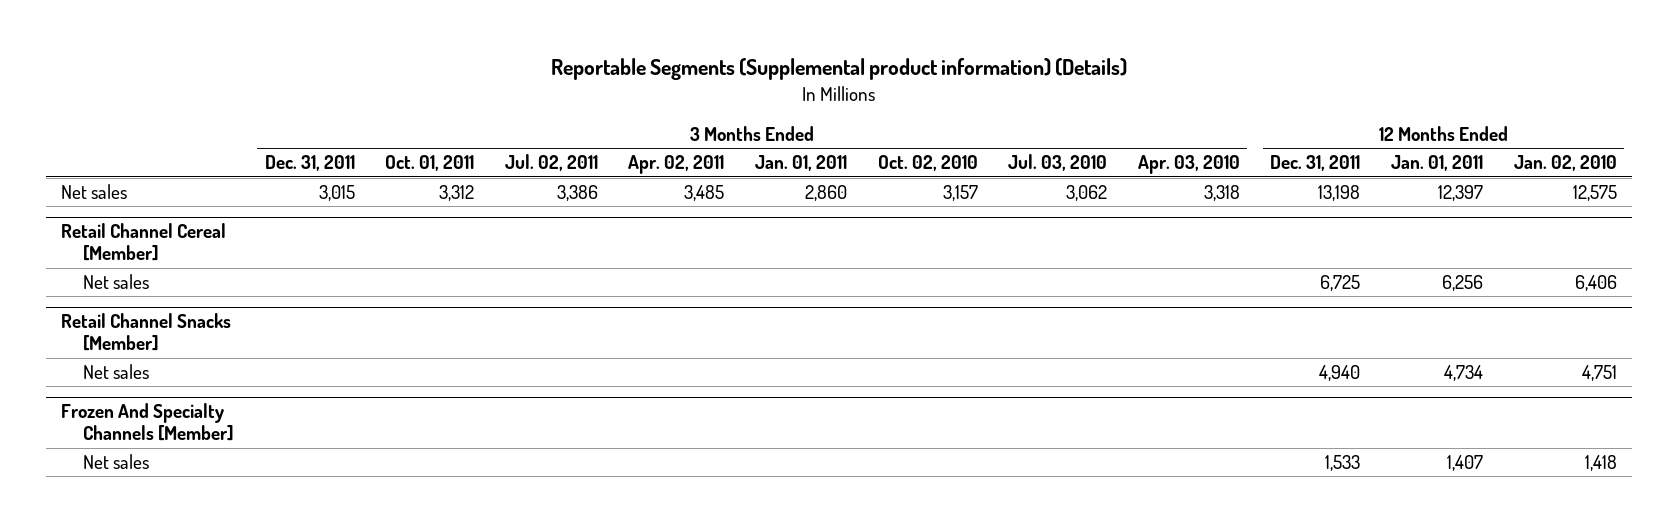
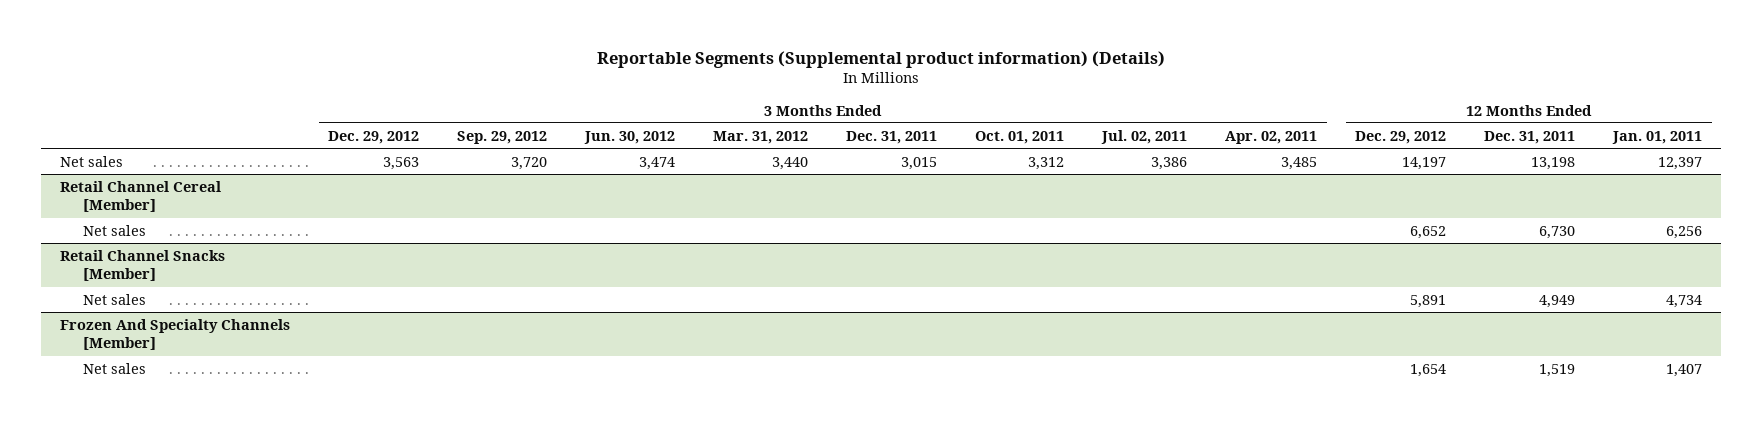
[755,155,848,172] Jan. 01, 2011 -> none
[877,155,978,172] Oct. 02, 2010 -> none
[1008,154,1108,172] Jul. 03, 2010 -> none
[1137,155,1240,175] Apr. 03, 2010 -> none
[1513,155,1617,172] Jan. 02, 2010 -> none
none -> [328,130,420,144] Dec. 29, 2012
none -> [457,130,548,144] Sep. 29, 2012
none -> [584,130,676,144] Jun. 30, 2012
none -> [713,130,809,144] Mar. 31, 2012
none -> [1355,130,1447,144] Dec. 29, 2012
[1320,275,1361,292] 6,725 -> [1539,225,1576,239] 6,730
[1319,365,1361,382] 4,940 -> [1539,294,1576,308] 4,949
[1325,455,1361,472] 1,533 -> [1539,363,1576,377] 1,519

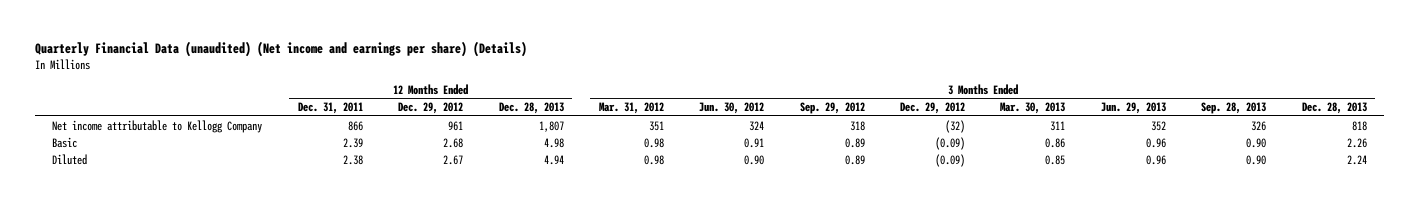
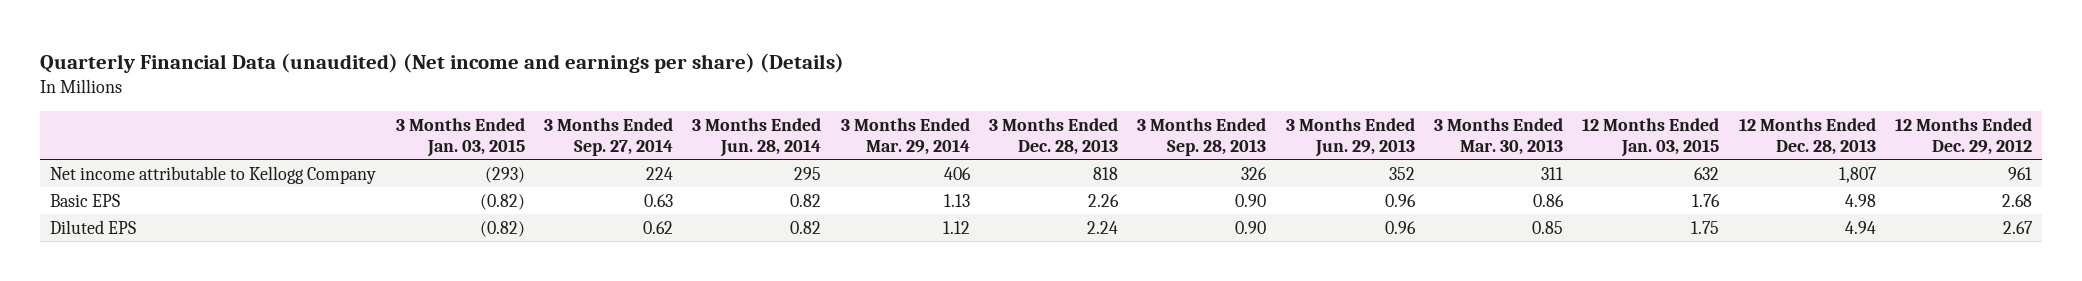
[297,102,363,115] Dec. 31, 2011 -> none
[598,102,664,115] Mar. 31, 2012 -> none
[699,102,765,115] Jun. 30, 2012 -> none
[799,102,865,115] Sep. 29, 2012 -> none
[900,102,966,115] Dec. 29, 2012 -> none
none -> [395,117,525,157] 3 Months Ended Jan. 03, 2015
none -> [543,117,673,156] 3 Months Ended Sep. 27, 2014
none -> [692,117,822,157] 3 Months Ended Jun. 28, 2014
none -> [840,117,970,155] 3 Months Ended Mar. 29, 2014
none -> [1582,117,1720,157] 12 Months Ended Jan. 03, 2015
[52,136,78,148] Basic -> [50,193,121,207] Basic EPS
[52,153,88,165] Diluted -> [50,219,137,234] Diluted EPS

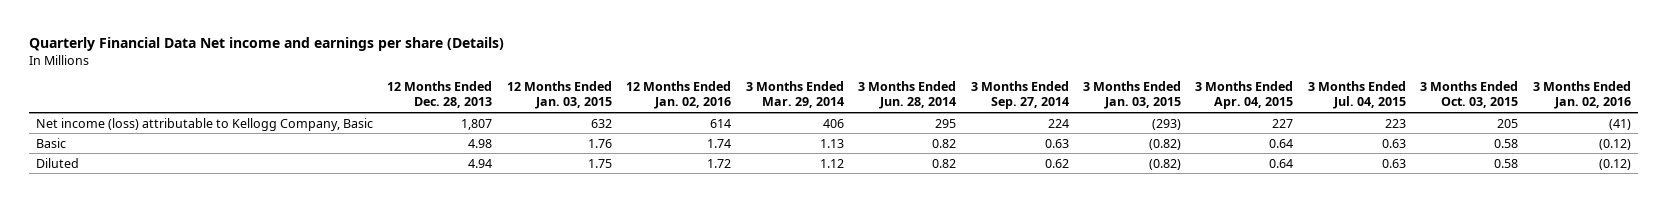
[40,52,845,73] Quarterly Financial Data (unaudited) (Net income and earnings per share) (Details) -> [28,36,504,51] Quarterly Financial Data Net income and earnings per share (Details)
[988,117,1118,155] 3 Months Ended Dec. 28, 2013 -> none
[1137,117,1267,156] 3 Months Ended Sep. 28, 2013 -> none
[1285,117,1415,157] 3 Months Ended Jun. 29, 2013 -> none
[1434,117,1564,155] 3 Months Ended Mar. 30, 2013 -> none
[1895,117,2033,155] 12 Months Ended Dec. 29, 2012 -> none
none -> [626,81,732,110] 12 Months Ended Jan. 02, 2016
none -> [1195,81,1294,110] 3 Months Ended Apr. 04, 2015
none -> [1307,81,1406,110] 3 Months Ended Jul. 04, 2015
none -> [1420,81,1519,109] 3 Months Ended Oct. 03, 2015
none -> [1532,81,1631,110] 3 Months Ended Jan. 02, 2016
[50,165,377,184] Net income attributable to Kellogg Company -> [36,117,374,131] Net income (loss) attributable to Kellogg Company, Basic
[50,193,121,207] Basic EPS -> [36,137,67,148] Basic
[50,219,137,234] Diluted EPS -> [36,157,80,168] Diluted

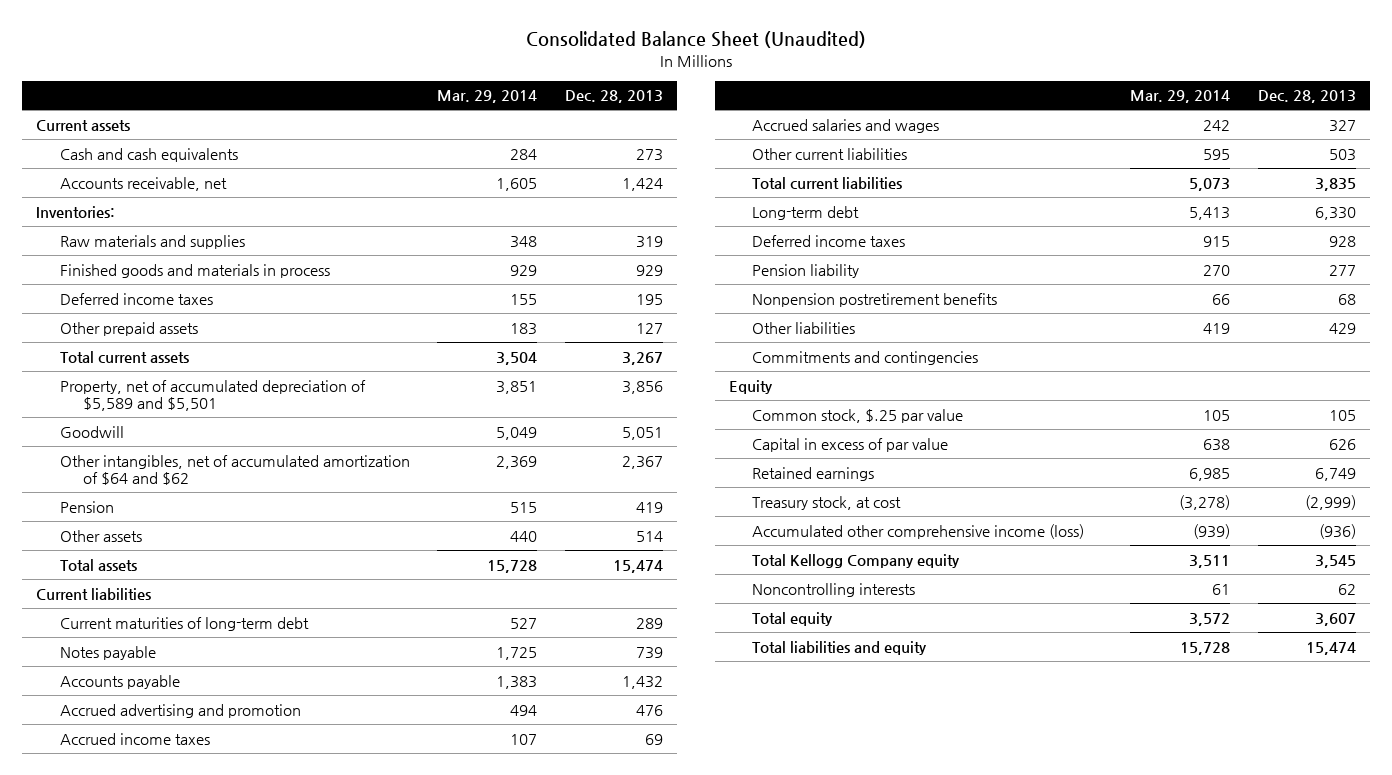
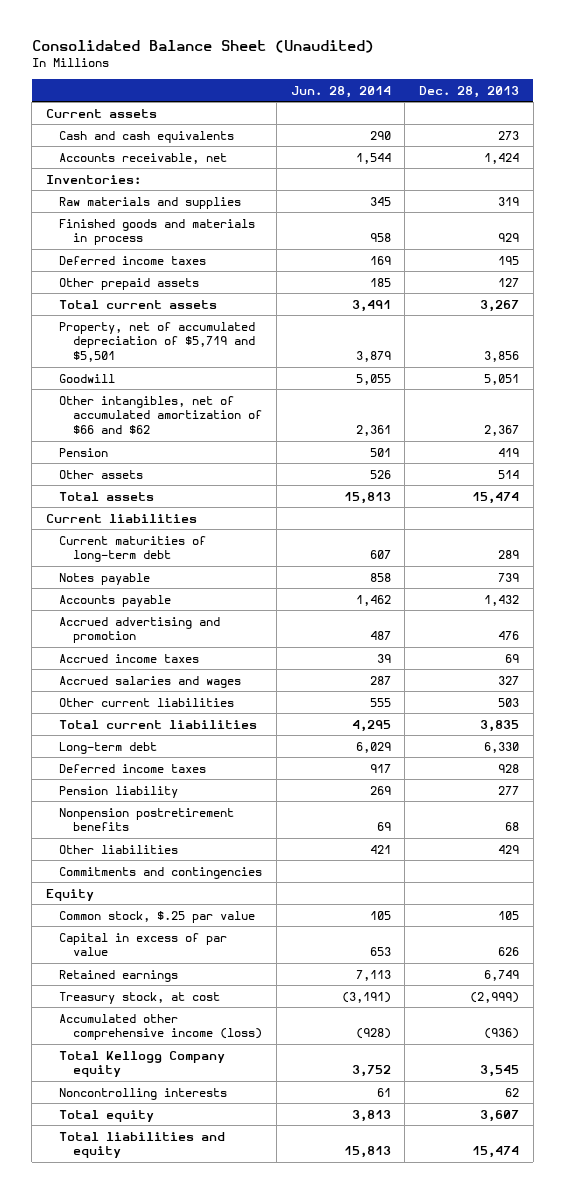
[437,90,538,104] Mar. 29, 2014 -> none
none -> [290,85,391,98] Jun. 28, 2014
[59,379,366,411] Property, net of accumulated depreciation of $5,589 and $5,501 -> [59,321,256,363] Property, net of accumulated depreciation of $5,719 and $5,501
[59,454,410,485] Other intangibles, net of accumulated amortization of $64 and $62 -> [59,395,262,435] Other intangibles, net of accumulated amortization of $66 and $62

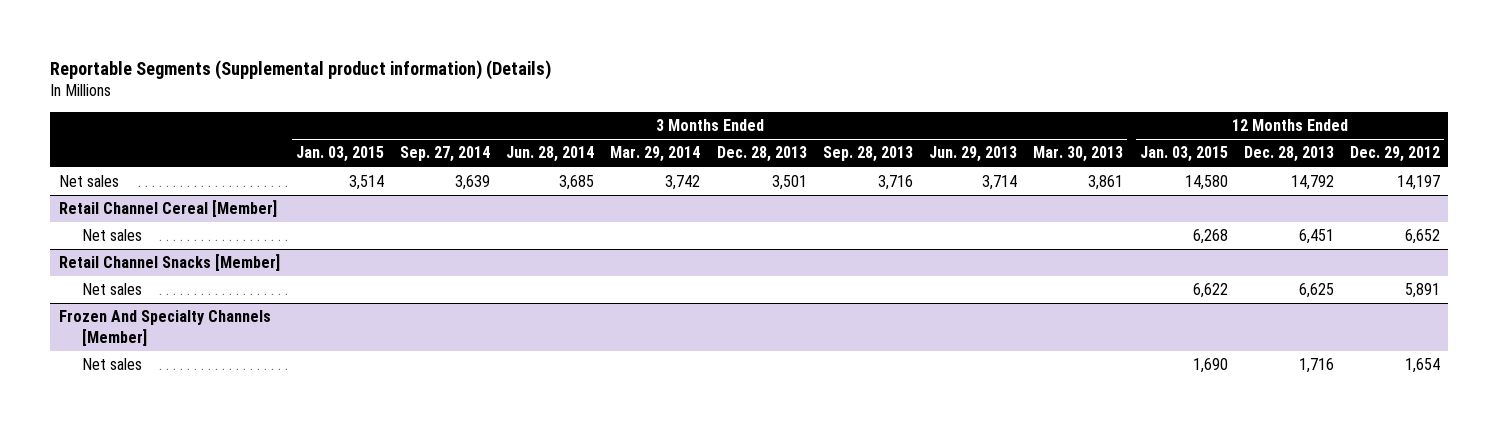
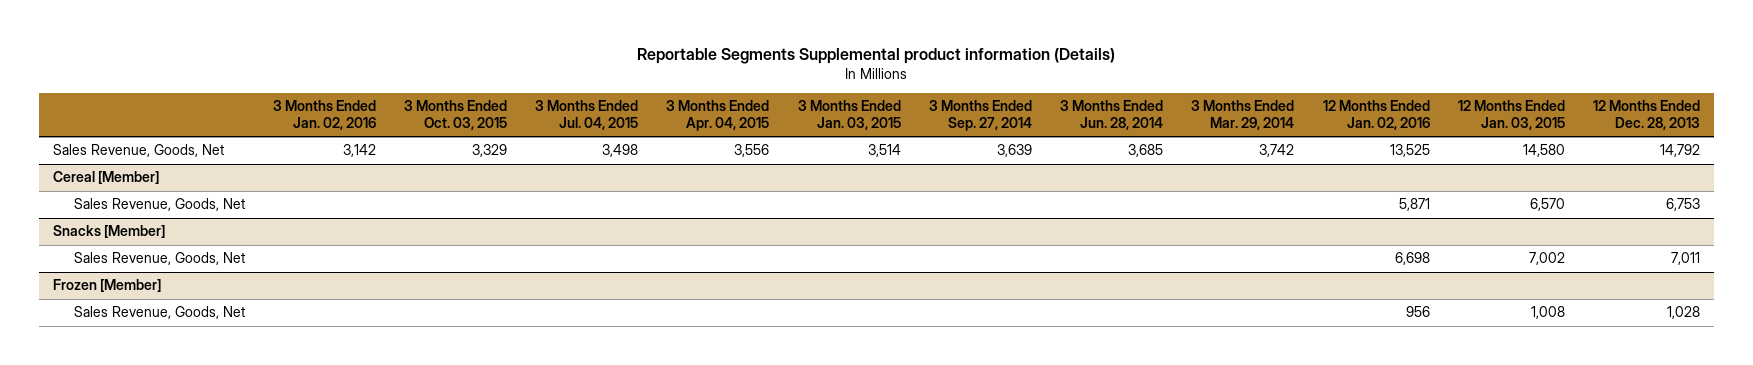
[50,59,552,80] Reportable Segments (Supplemental product information) (Details) -> [637,48,1116,65] Reportable Segments Supplemental product information (Details)
[716,146,807,163] Dec. 28, 2013 -> none
[822,146,913,163] Sep. 28, 2013 -> none
[929,146,1018,163] Jun. 29, 2013 -> none
[1033,146,1124,163] Mar. 30, 2013 -> none
[1350,146,1441,163] Dec. 29, 2012 -> none
none -> [272,100,376,131] 3 Months Ended Jan. 02, 2016
none -> [403,100,507,131] 3 Months Ended Oct. 03, 2015
none -> [535,100,639,131] 3 Months Ended Jul. 04, 2015
none -> [666,100,770,132] 3 Months Ended Apr. 04, 2015
none -> [1322,100,1430,131] 12 Months Ended Jan. 02, 2016
[58,175,119,188] Net sales -> [52,144,224,158] Sales Revenue, Goods, Net
[58,200,277,218] Retail Channel Cereal [Member] -> [52,171,159,185] Cereal [Member]
[82,229,143,242] Net sales -> [73,198,245,212] Sales Revenue, Goods, Net
[1192,229,1228,245] 6,268 -> [1529,198,1565,212] 6,570
[1298,229,1334,245] 6,451 -> [1666,198,1701,212] 6,753
[58,254,280,272] Retail Channel Snacks [Member] -> [52,225,165,239] Snacks [Member]
[82,283,143,296] Net sales -> [73,252,245,266] Sales Revenue, Goods, Net
[1192,283,1228,299] 6,622 -> [1528,252,1565,266] 7,002
[1298,283,1334,299] 6,625 -> [1671,252,1701,266] 7,011
[58,310,271,346] Frozen And Specialty Channels [Member] -> [52,279,161,293] Frozen [Member]
[82,358,143,371] Net sales -> [73,306,245,320] Sales Revenue, Goods, Net
[1192,358,1228,374] 1,690 -> [1530,306,1565,320] 1,008
[1298,358,1334,374] 1,716 -> [1667,306,1701,320] 1,028

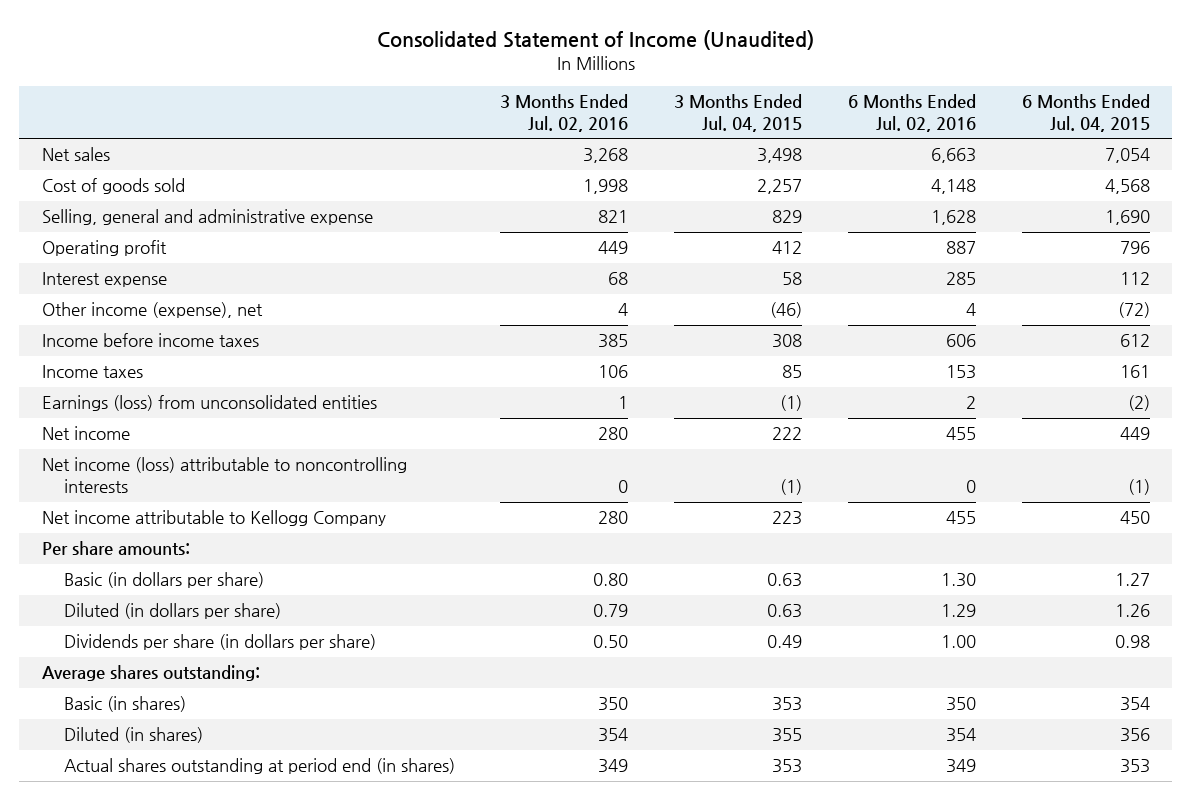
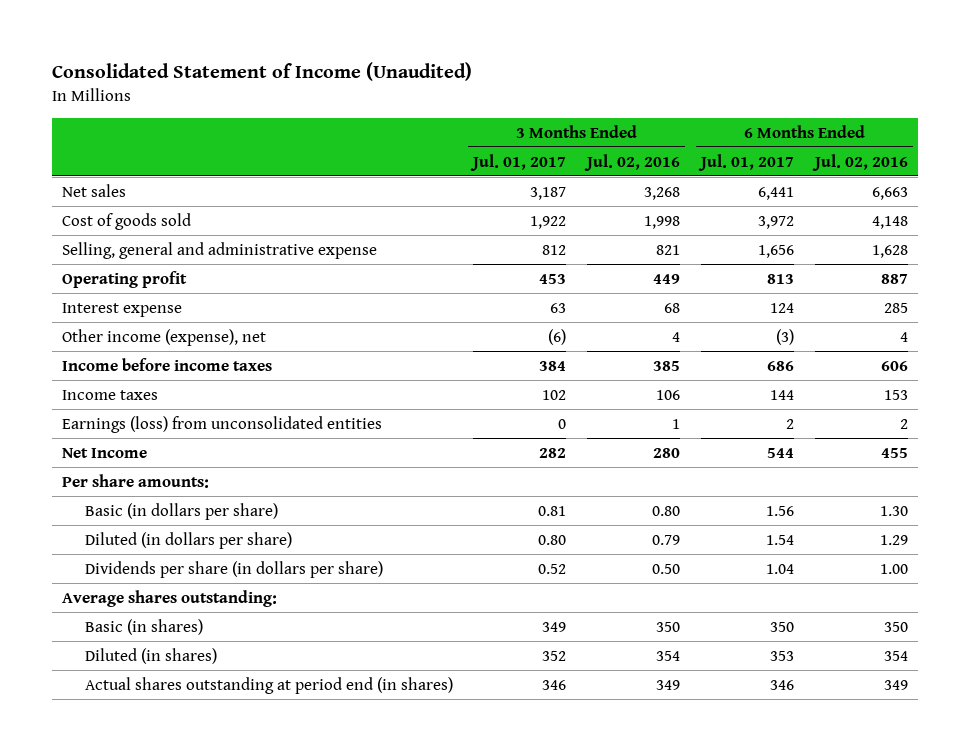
[674,93,803,132] 3 Months Ended Jul. 04, 2015 -> none
[1021,93,1150,132] 6 Months Ended Jul. 04, 2015 -> none
none -> [470,153,567,171] Jul. 01, 2017
none -> [698,153,795,171] Jul. 01, 2017
[42,426,131,441] Net income -> none
[42,457,408,494] Net income (loss) attributable to noncontrolling interests -> none
[42,510,387,527] Net income attributable to Kellogg Company -> [62,447,148,458] Net Income

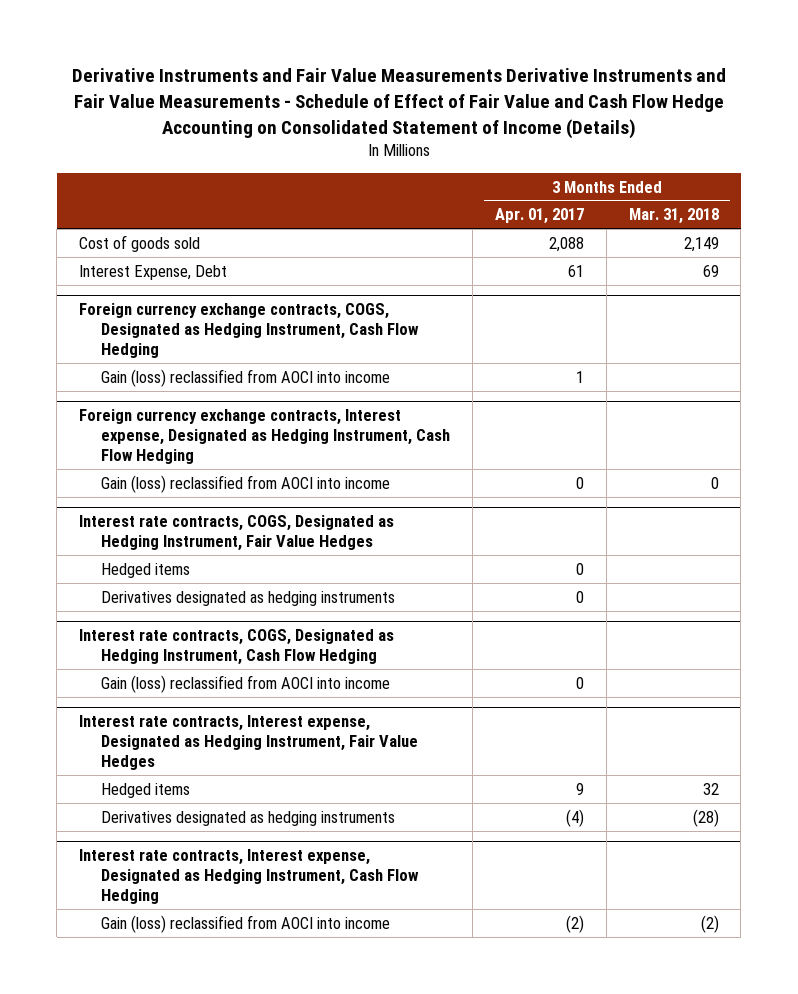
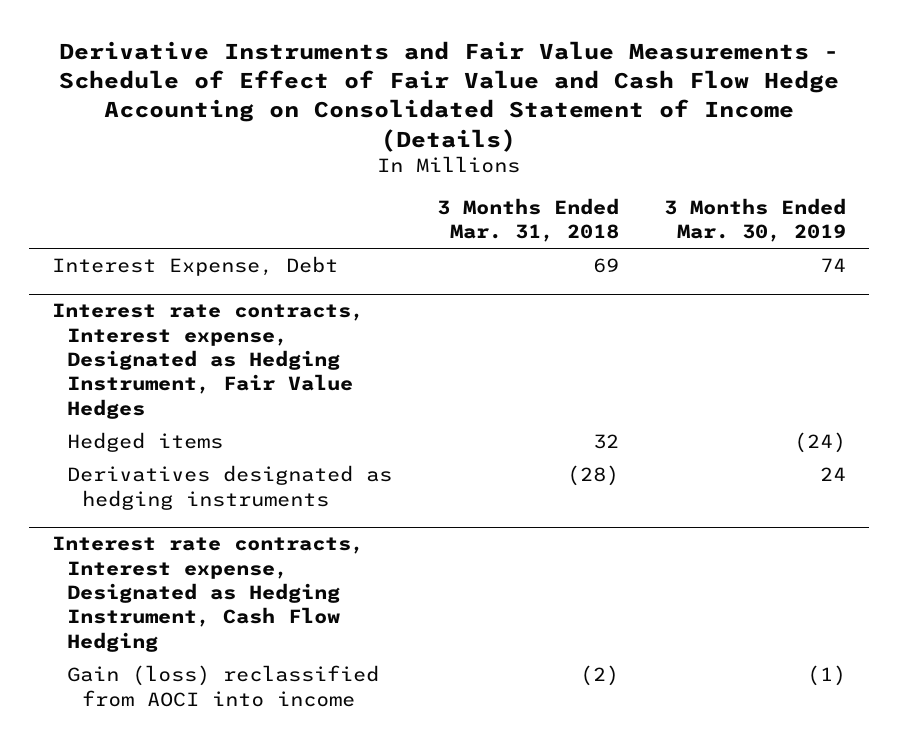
[71,68,726,139] Derivative Instruments and Fair Value Measurements Derivative Instruments and Fair Value Measurements - Schedule of Effect of Fair Value and Cash Flow Hedge Accounting on Consolidated Statement of Income (Details) -> [59,40,840,152] Derivative Instruments and Fair Value Measurements - Schedule of Effect of Fair Value and Cash Flow Hedge Accounting on Consolidated Statement of Income (Details)
[495,208,585,225] Apr. 01, 2017 -> none
none -> [664,197,847,243] 3 Months Ended Mar. 30, 2019
[79,234,201,252] Cost of goods sold -> none
[79,302,420,359] Foreign currency exchange contracts, COGS, Designated as Hedging Instrument, Cash Flow Hedging -> none
[101,368,391,387] Gain (loss) reclassified from AOCI into income -> none
[79,408,451,465] Foreign currency exchange contracts, Interest expense, Designated as Hedging Instrument, Cash Flow Hedging -> none
[101,474,391,493] Gain (loss) reclassified from AOCI into income -> none
[79,514,395,552] Interest rate contracts, COGS, Designated as Hedging Instrument, Fair Value Hedges -> none
[101,562,191,578] Hedged items -> none
[101,590,396,606] Derivatives designated as hedging instruments -> none
[79,628,395,666] Interest rate contracts, COGS, Designated as Hedging Instrument, Cash Flow Hedging -> none
[101,674,391,693] Gain (loss) reclassified from AOCI into income -> none

